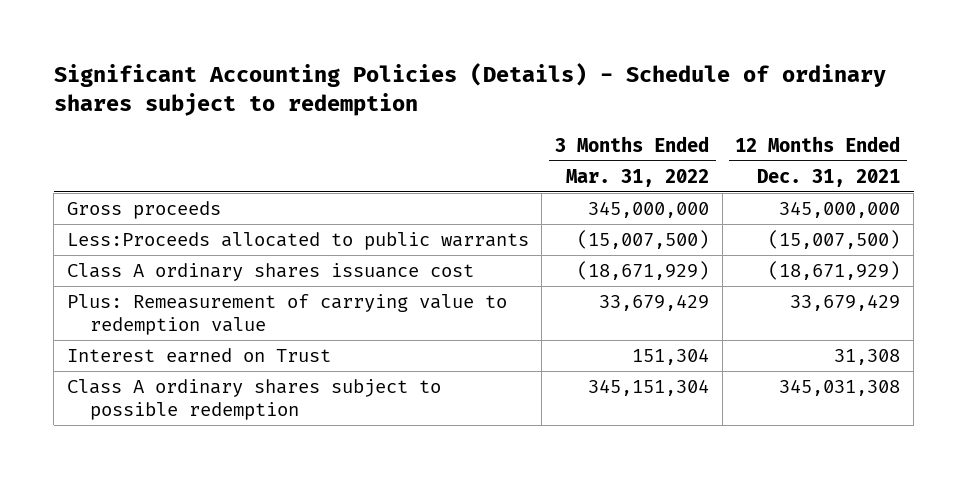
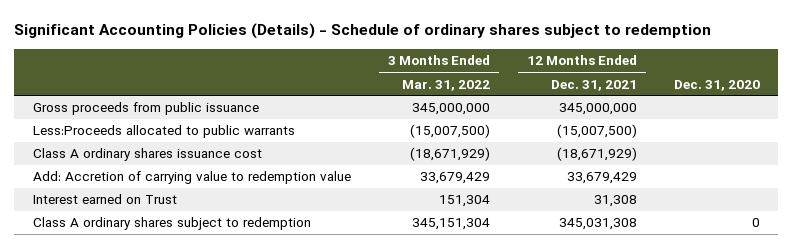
none -> [673,79,760,91] Dec. 31, 2020
[66,201,221,220] Gross proceeds -> [32,102,259,116] Gross proceeds from public issuance
[66,294,507,336] Plus: Remeasurement of carrying value to redemption value -> [32,171,351,185] Add: Accretion of carrying value to redemption value
[66,379,441,421] Class A ordinary shares subject to possible redemption -> [32,217,311,231] Class A ordinary shares subject to redemption

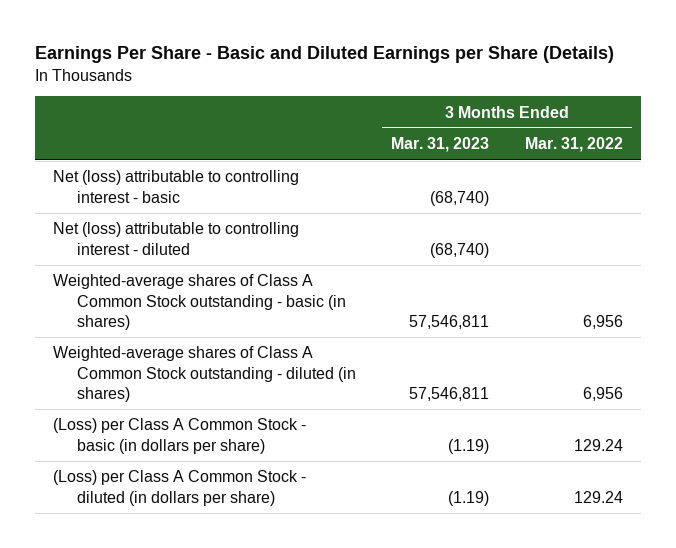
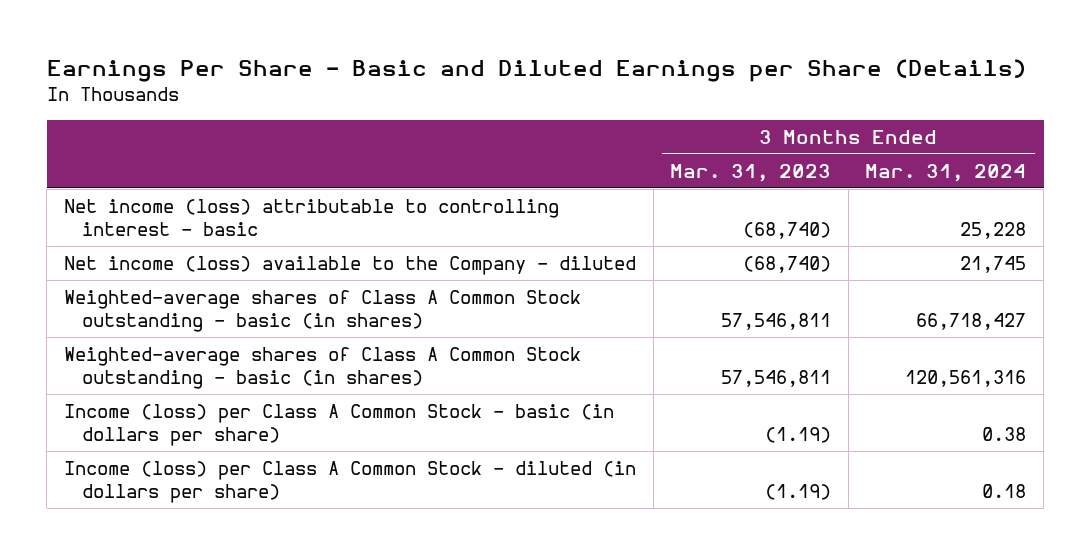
[524,137,623,153] Mar. 31, 2022 -> none
none -> [865,163,1027,182] Mar. 31, 2024
[52,170,299,203] Net (loss) attributable to controlling interest - basic -> [63,199,559,237] Net income (loss) attributable to controlling interest - basic
[52,222,299,255] Net (loss) attributable to controlling interest - diluted -> [63,256,636,276] Net income (loss) available to the Company - diluted
[52,346,356,402] Weighted-average shares of Class A Common Stock outstanding - diluted (in shares) -> [63,347,581,390] Weighted-average shares of Class A Common Stock outstanding - basic (in shares)
[52,418,306,454] (Loss) per Class A Common Stock - basic (in dollars per share) -> [63,404,614,447] Income (loss) per Class A Common Stock - basic (in dollars per share)
[52,470,306,506] (Loss) per Class A Common Stock - diluted (in dollars per share) -> [63,461,636,504] Income (loss) per Class A Common Stock - diluted (in dollars per share)

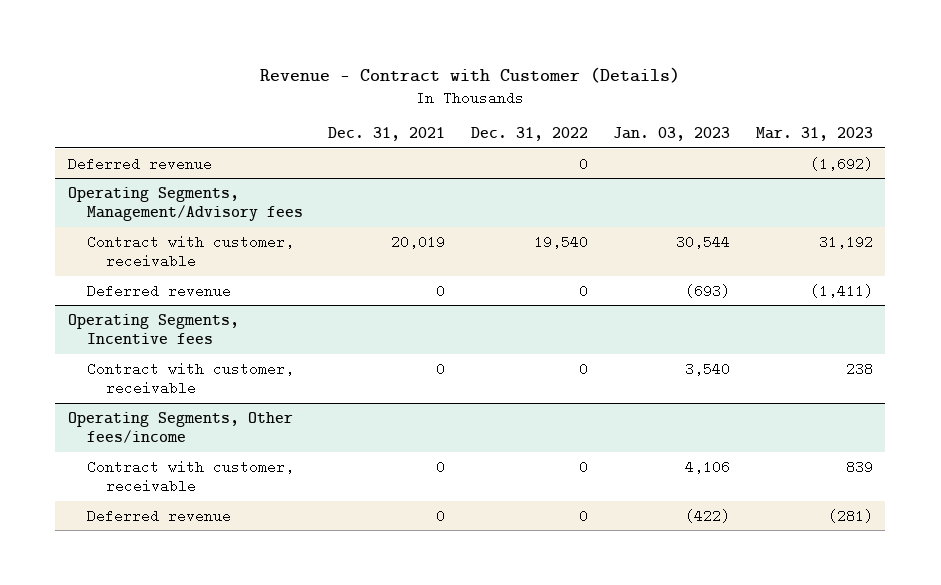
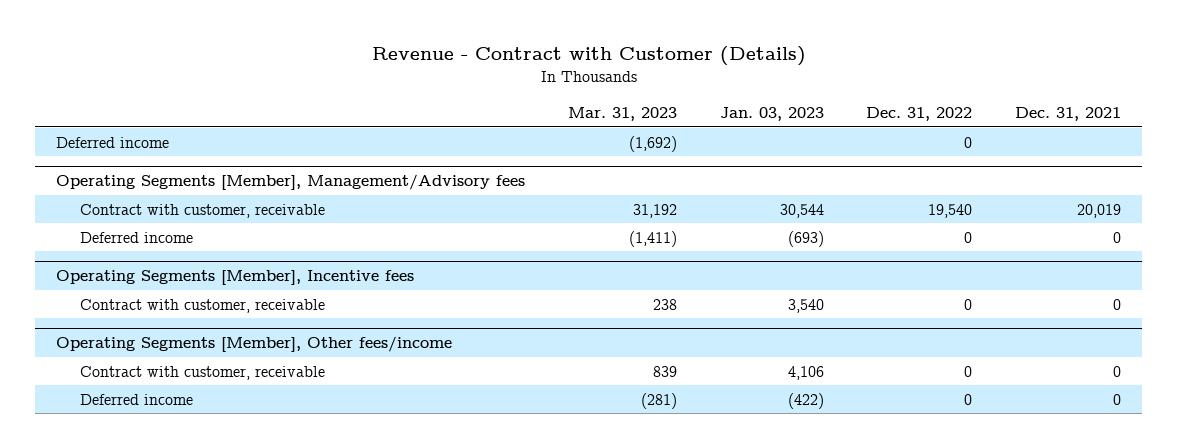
[68,156,213,171] Deferred revenue -> [56,136,170,148] Deferred income
[68,186,303,222] Operating Segments, Management/Advisory fees -> [56,174,526,191] Operating Segments [Member], Management/Advisory fees
[86,283,231,298] Deferred revenue -> [79,231,193,243] Deferred income
[68,313,240,345] Operating Segments, Incentive fees -> [56,270,415,286] Operating Segments [Member], Incentive fees
[68,411,294,444] Operating Segments, Other fees/income -> [56,336,453,353] Operating Segments [Member], Other fees/income
[86,508,231,523] Deferred revenue -> [79,393,193,405] Deferred income

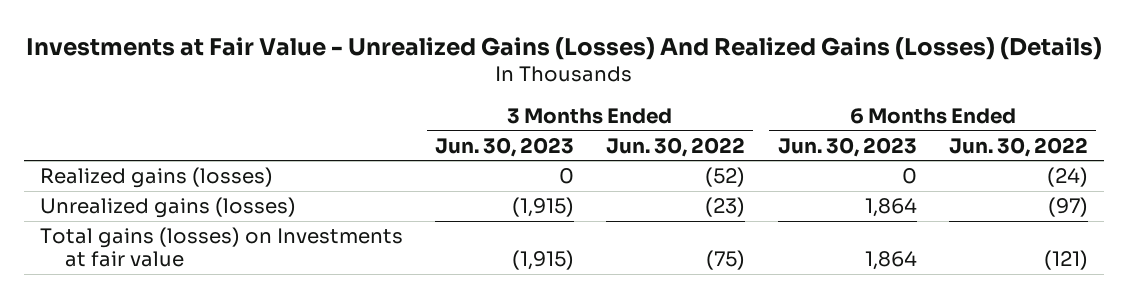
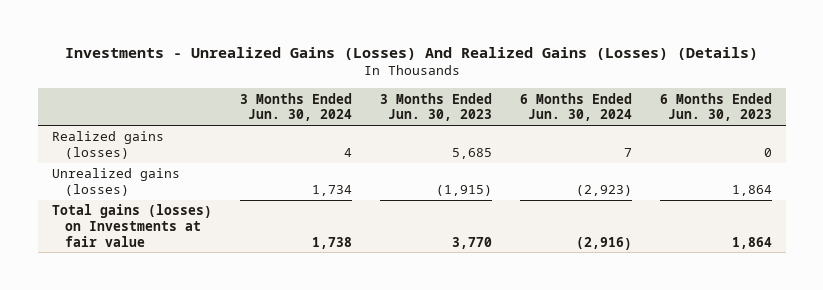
[25,36,1102,60] Investments at Fair Value - Unrealized Gains (Losses) And Realized Gains (Losses) (Details) -> [64,46,758,60] Investments - Unrealized Gains (Losses) And Realized Gains (Losses) (Details)
[606,136,746,157] Jun. 30, 2022 -> none
[948,136,1088,157] Jun. 30, 2022 -> none
none -> [239,92,352,122] 3 Months Ended Jun. 30, 2024
none -> [519,92,632,122] 6 Months Ended Jun. 30, 2024
[559,168,575,185] 0 -> [451,147,492,159] 5,685
[512,250,575,271] (1,915) -> [451,236,492,249] 3,770

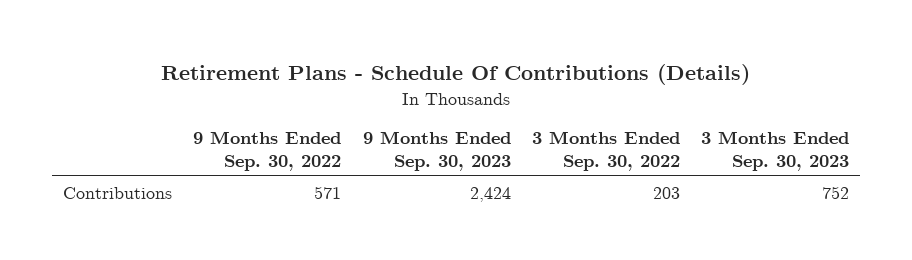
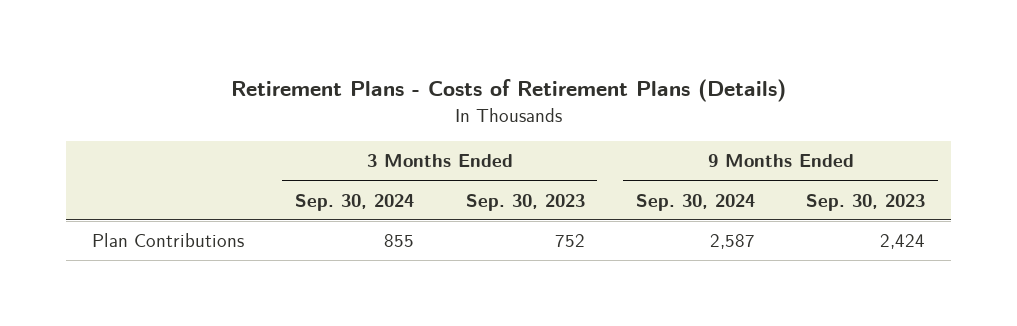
[161,64,751,86] Retirement Plans - Schedule Of Contributions (Details) -> [230,78,786,102] Retirement Plans - Costs of Retirement Plans (Details)
[193,131,342,171] 9 Months Ended Sep. 30, 2022 -> none
[532,131,681,171] 3 Months Ended Sep. 30, 2022 -> none
none -> [295,193,415,211] Sep. 30, 2024
none -> [636,193,756,211] Sep. 30, 2024
[62,186,172,199] Contributions -> [91,233,244,248] Plan Contributions

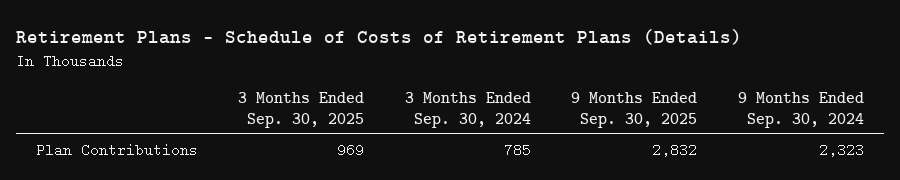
[230,78,786,102] Retirement Plans - Costs of Retirement Plans (Details) -> [15,28,742,45] Retirement Plans - Schedule of Costs of Retirement Plans (Details)
[465,193,585,211] Sep. 30, 2023 -> none
[806,193,926,211] Sep. 30, 2023 -> none
none -> [238,91,365,129] 3 Months Ended Sep. 30, 2025
none -> [571,91,698,129] 9 Months Ended Sep. 30, 2025
[384,234,415,248] 855 -> [503,142,531,157] 785
[710,234,756,250] 2,587 -> [818,142,864,157] 2,323

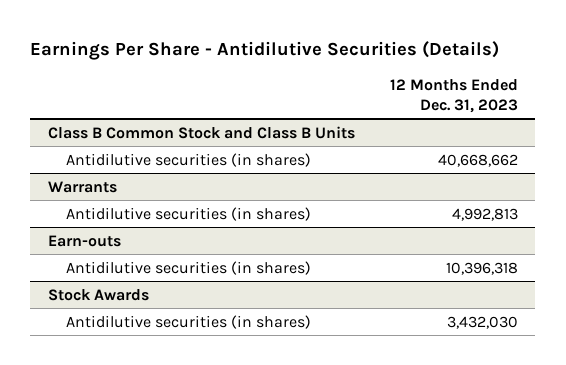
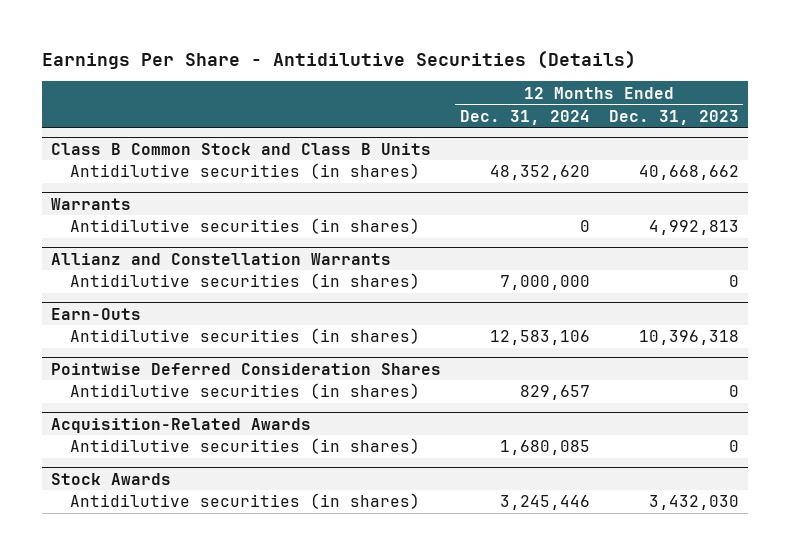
none -> [459,109,590,125] Dec. 31, 2024
none -> [51,252,392,265] Allianz and Constellation Warrants
none -> [70,273,421,290] Antidilutive securities (in shares)
[47,234,121,247] Earn-outs -> [51,307,142,320] Earn-Outs
none -> [51,362,442,375] Pointwise Deferred Consideration Shares
none -> [70,383,421,400] Antidilutive securities (in shares)
none -> [51,417,312,433] Acquisition-Related Awards
none -> [70,438,421,455] Antidilutive securities (in shares)

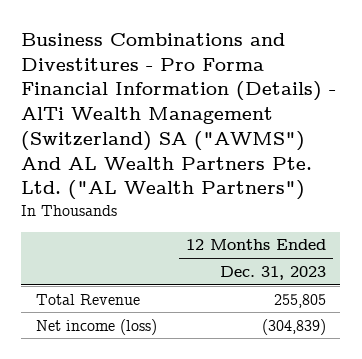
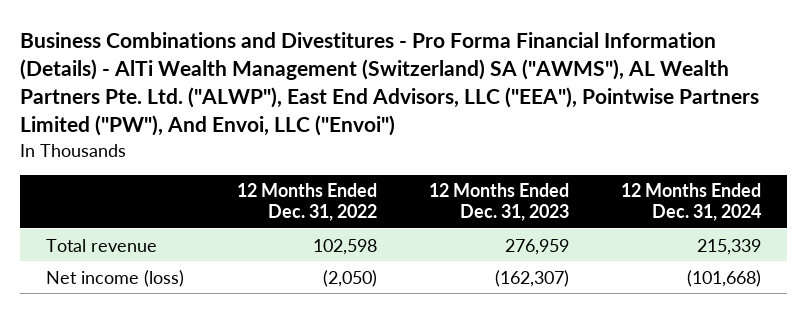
[21,33,337,201] Business Combinations and Divestitures - Pro Forma Financial Information (Details) - AlTi Wealth Management (Switzerland) SA ("AWMS") And AL Wealth Partners Pte. Ltd. ("AL Wealth Partners") -> [20,32,760,137] Business Combinations and Divestitures - Pro Forma Financial Information (Details) - AlTi Wealth Management (Switzerland) SA ("AWMS"), AL Wealth Partners Pte. Ltd. ("ALWP"), East End Advisors, LLC ("EEA"), Pointwise Partners Limited ("PW"), And Envoi, LLC ("Envoi")
none -> [236,183,377,221] 12 Months Ended Dec. 31, 2022
none -> [620,183,761,221] 12 Months Ended Dec. 31, 2024
[35,293,140,305] Total Revenue -> [46,238,158,252] Total revenue
[273,293,326,308] 255,805 -> [504,238,569,255] 276,959
[261,318,326,335] (304,839) -> [494,269,569,287] (162,307)

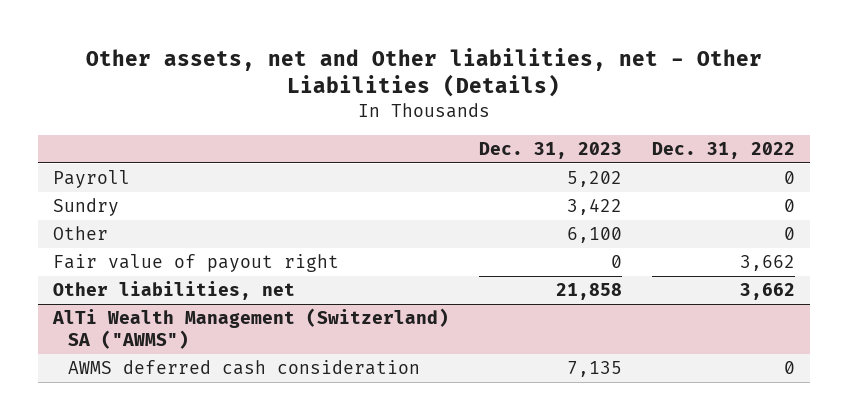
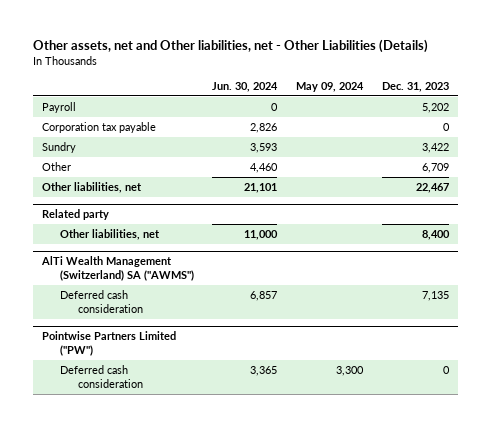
[651,142,795,160] Dec. 31, 2022 -> none
none -> [212,82,279,93] Jun. 30, 2024
none -> [296,82,365,93] May 09, 2024
none -> [42,121,157,133] Corporation tax payable
[53,254,340,273] Fair value of payout right -> none
[566,227,622,244] 6,100 -> [421,162,449,173] 6,709
[555,283,622,301] 21,858 -> [415,182,449,193] 22,467
none -> [42,208,110,220] Related party
none -> [59,228,160,240] Other liabilities, net
[67,360,420,376] AWMS deferred cash consideration -> [59,289,143,313] Deferred cash consideration
none -> [42,330,177,356] Pointwise Partners Limited ("PW")
none -> [59,364,143,388] Deferred cash consideration

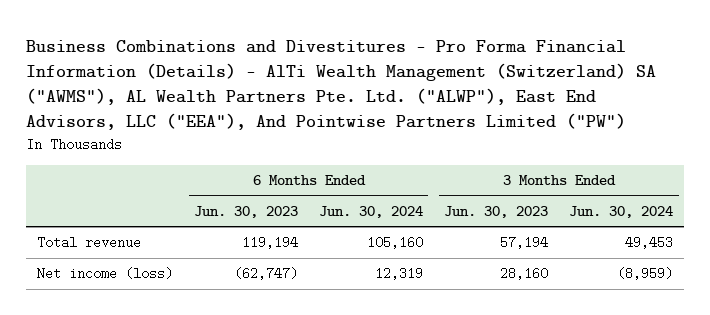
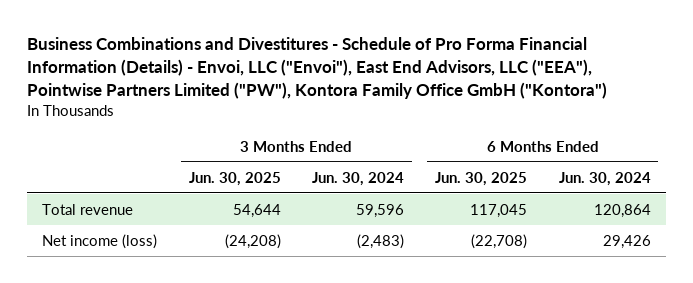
[26,39,657,130] Business Combinations and Divestitures - Pro Forma Financial Information (Details) - AlTi Wealth Management (Switzerland) SA ("AWMS"), AL Wealth Partners Pte. Ltd. ("ALWP"), East End Advisors, LLC ("EEA"), And Pointwise Partners Limited ("PW") -> [26,36,607,100] Business Combinations and Divestitures - Schedule of Pro Forma Financial Information (Details) - Envoi, LLC ("Envoi"), East End Advisors, LLC ("EEA"), Pointwise Partners Limited ("PW"), Kontora Family Office GmbH ("Kontora")
[194,205,299,218] Jun. 30, 2023 -> none
[444,205,549,218] Jun. 30, 2023 -> none
none -> [188,171,281,186] Jun. 30, 2025
none -> [435,171,528,186] Jun. 30, 2025
[367,236,424,250] 105,160 -> [593,203,651,218] 120,864
[625,236,674,250] 49,453 -> [355,203,404,218] 59,596
[375,267,424,281] 12,319 -> [602,234,651,249] 29,426
[617,267,674,281] (8,959) -> [356,233,404,249] (2,483)

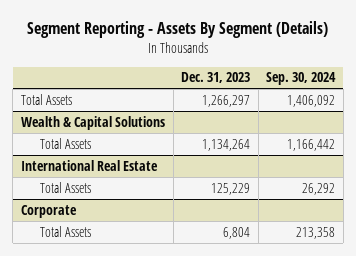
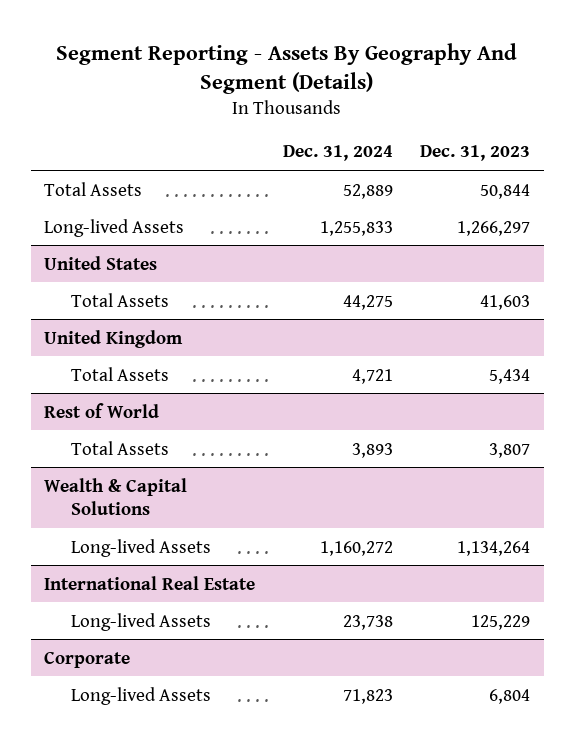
[27,21,329,39] Segment Reporting - Assets By Segment (Details) -> [56,42,518,94] Segment Reporting - Assets By Geography And Segment (Details)
[266,72,337,86] Sep. 30, 2024 -> none
none -> [282,145,393,162] Dec. 31, 2024
[202,94,251,107] 1,266,297 -> [480,183,531,199] 50,844
none -> [44,218,185,237] Long-lived Assets
none -> [44,255,158,270] United States
none -> [71,292,170,307] Total Assets
none -> [44,329,184,348] United Kingdom
none -> [71,366,170,381] Total Assets
none -> [44,402,160,418] Rest of World
none -> [71,440,170,455] Total Assets
[39,137,91,149] Total Assets -> [71,538,212,557] Long-lived Assets
[39,181,91,193] Total Assets -> [71,612,212,631] Long-lived Assets
[39,225,91,237] Total Assets -> [71,686,212,705] Long-lived Assets

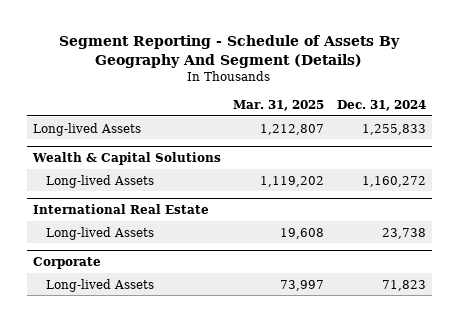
[56,42,518,94] Segment Reporting - Assets By Geography And Segment (Details) -> [59,34,401,68] Segment Reporting - Schedule of Assets By Geography And Segment (Details)
[420,145,531,162] Dec. 31, 2023 -> none
none -> [233,100,325,112] Mar. 31, 2025
[44,181,143,196] Total Assets -> none
[44,255,158,270] United States -> none
[71,292,170,307] Total Assets -> none
[44,329,184,348] United Kingdom -> none
[71,366,170,381] Total Assets -> none
[44,402,160,418] Rest of World -> none
[71,440,170,455] Total Assets -> none

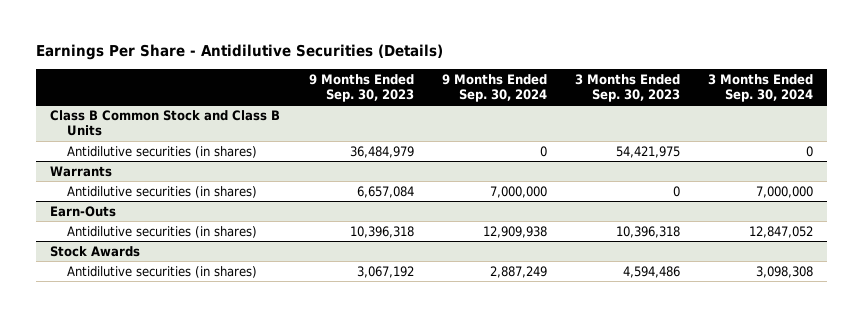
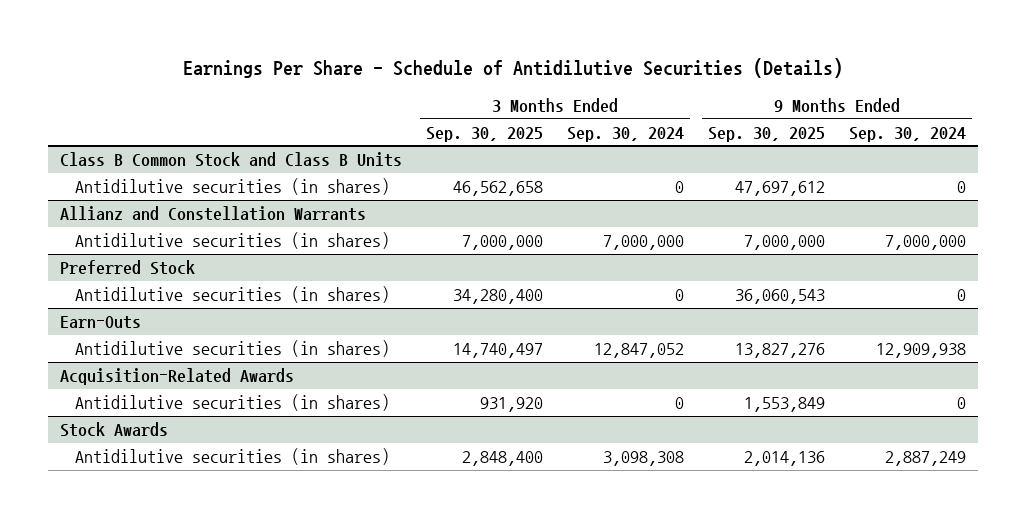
[36,44,444,61] Earnings Per Share - Antidilutive Securities (Details) -> [182,58,843,79] Earnings Per Share - Schedule of Antidilutive Securities (Details)
[308,73,414,102] 9 Months Ended Sep. 30, 2023 -> none
[574,73,680,102] 3 Months Ended Sep. 30, 2023 -> none
none -> [425,126,543,142] Sep. 30, 2025
none -> [707,126,825,142] Sep. 30, 2025
[50,165,113,177] Warrants -> none
none -> [59,205,366,221] Allianz and Constellation Warrants
none -> [59,259,195,275] Preferred Stock
none -> [74,285,390,303] Antidilutive securities (in shares)
none -> [59,367,294,385] Acquisition-Related Awards
none -> [74,393,390,411] Antidilutive securities (in shares)

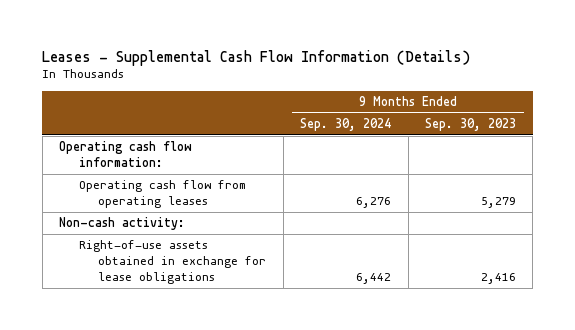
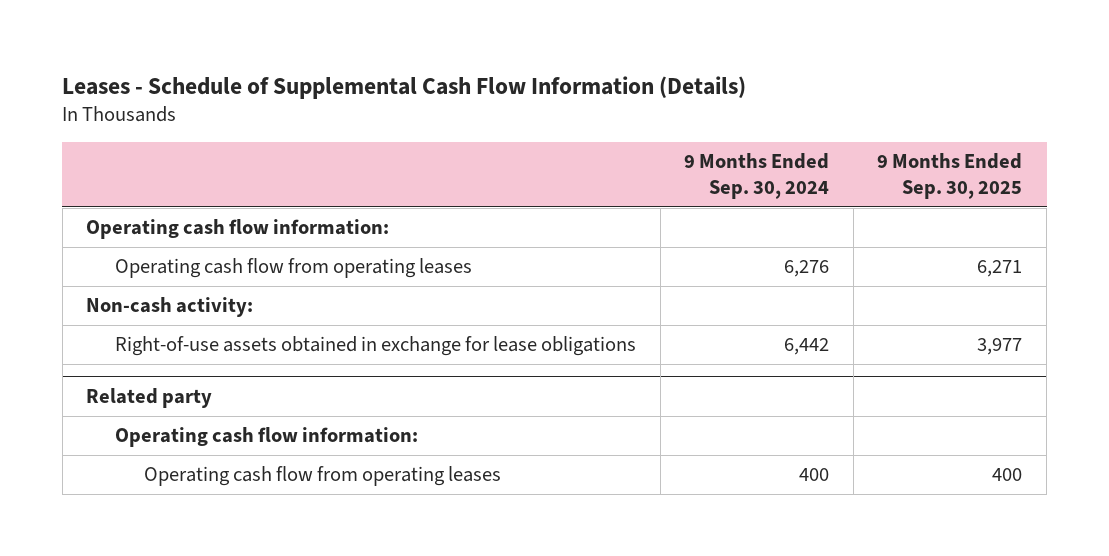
[42,49,471,66] Leases - Supplemental Cash Flow Information (Details) -> [62,75,747,99] Leases - Schedule of Supplemental Cash Flow Information (Details)
[424,118,516,132] Sep. 30, 2023 -> none
none -> [877,153,1023,199] 9 Months Ended Sep. 30, 2025
none -> [86,388,213,409] Related party
none -> [114,427,418,448] Operating cash flow information:
none -> [143,466,501,487] Operating cash flow from operating leases

